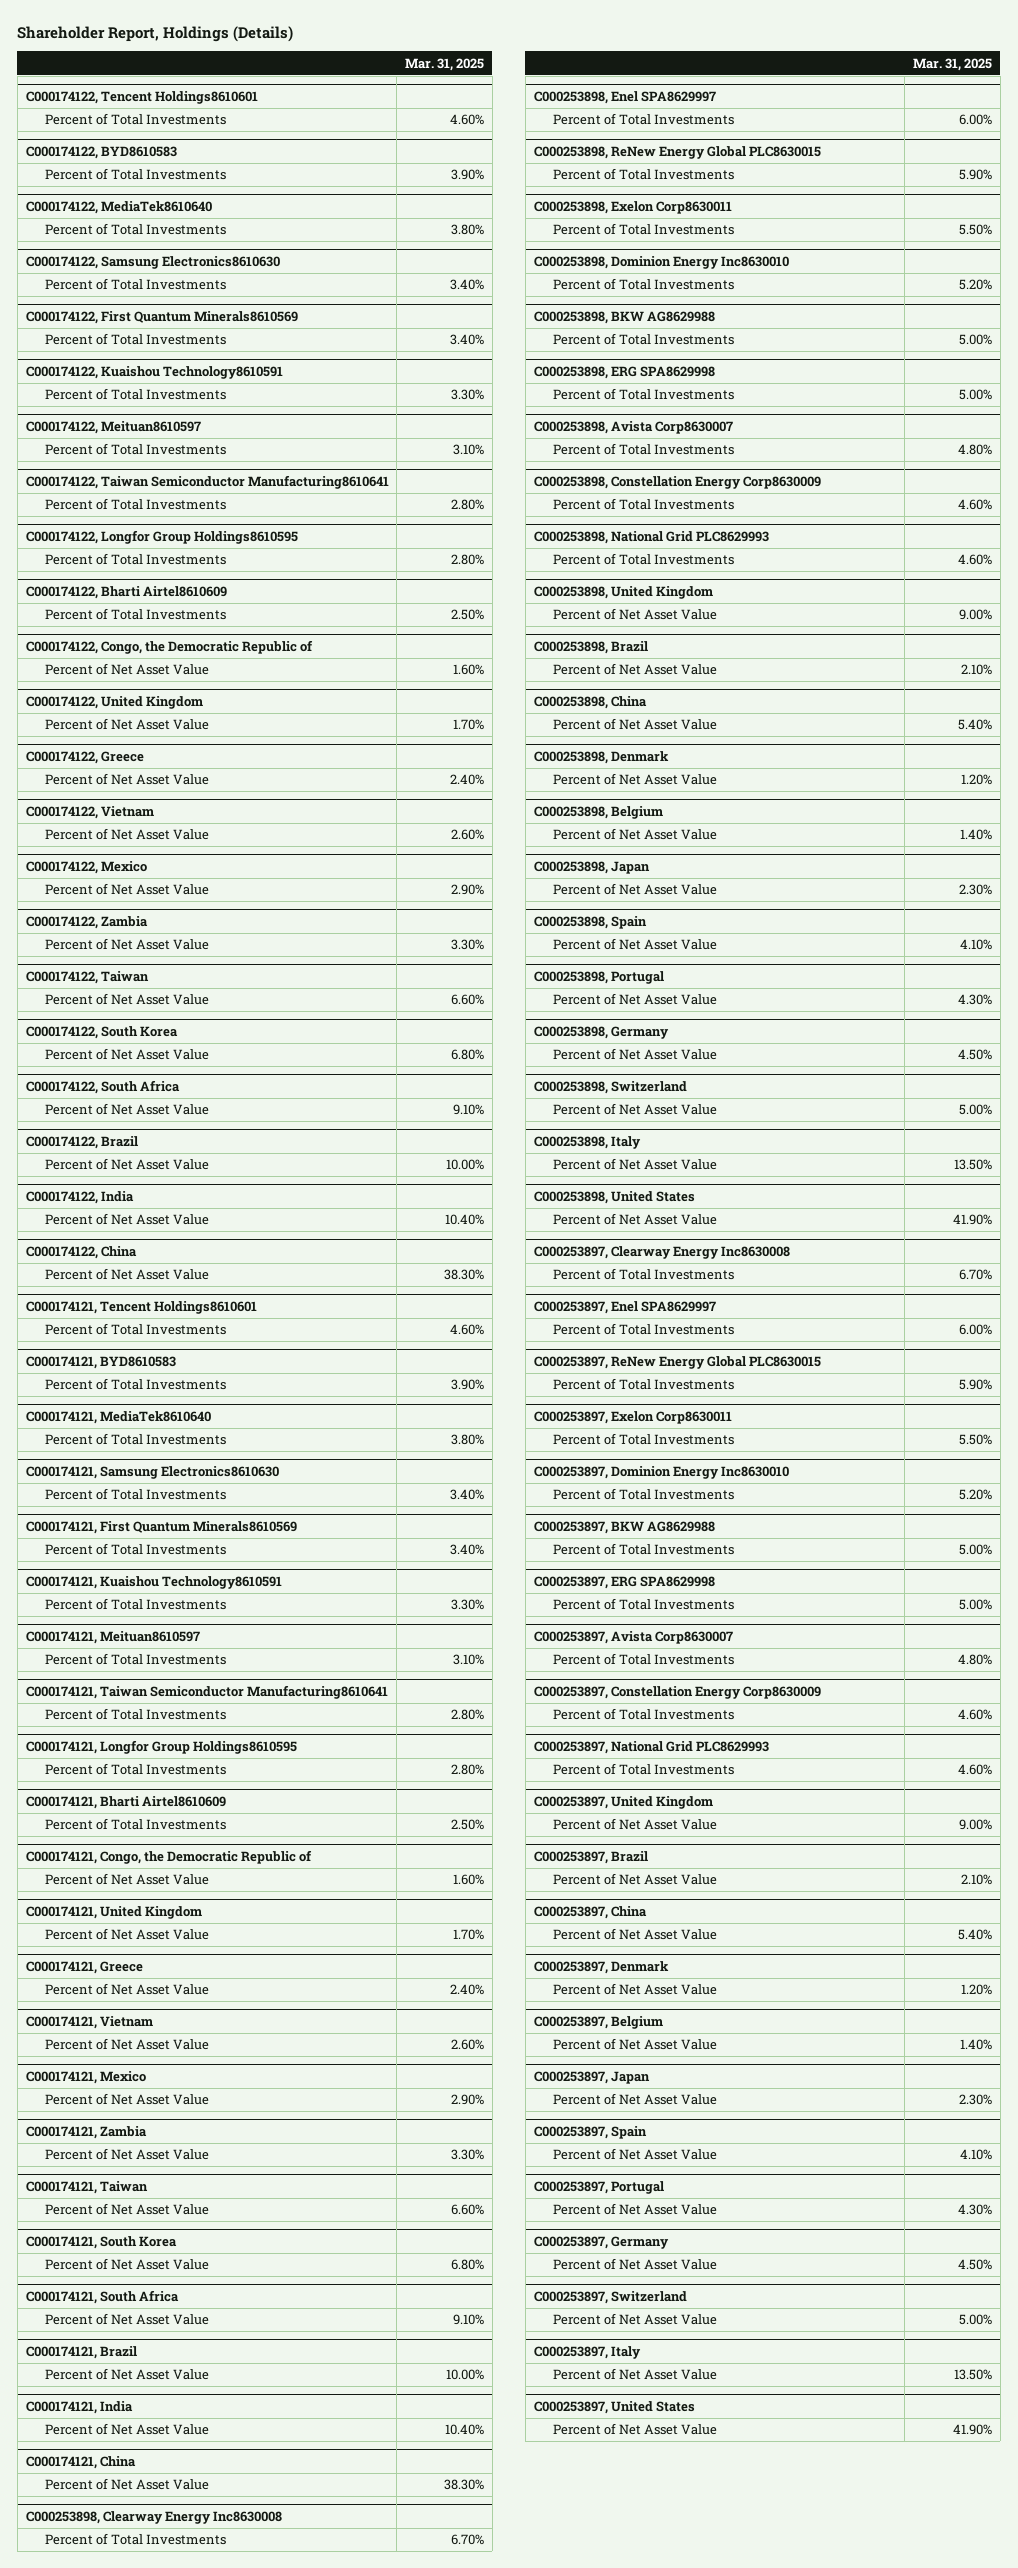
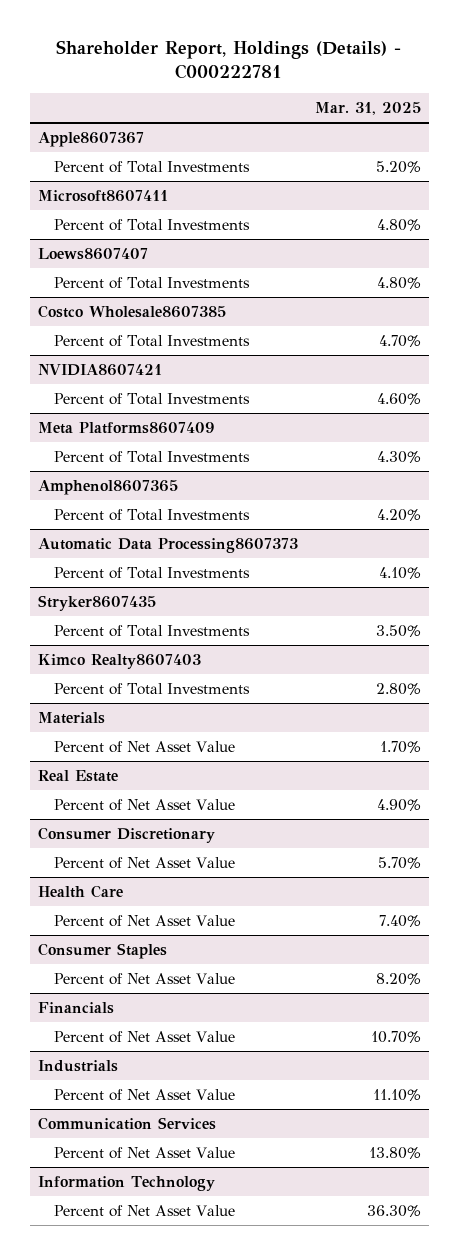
[17,25,294,42] Shareholder Report, Holdings (Details) -> [56,39,402,79] Shareholder Report, Holdings (Details) - C000222781
[25,90,258,104] C000174122, Tencent Holdings8610601 -> none
[44,113,226,126] Percent of Total Investments -> none
[25,145,177,159] C000174122, BYD8610583 -> none
[44,168,226,181] Percent of Total Investments -> none
[25,200,212,214] C000174122, MediaTek8610640 -> none
[44,223,226,236] Percent of Total Investments -> none
[25,255,280,269] C000174122, Samsung Electronics8610630 -> none
[44,278,226,291] Percent of Total Investments -> none
[25,310,298,324] C000174122, First Quantum Minerals8610569 -> none
[44,333,226,346] Percent of Total Investments -> none
[25,365,283,379] C000174122, Kuaishou Technology8610591 -> none
[44,388,226,401] Percent of Total Investments -> none
[25,420,201,434] C000174122, Meituan8610597 -> none
[44,443,226,456] Percent of Total Investments -> none
[25,474,389,489] C000174122, Taiwan Semiconductor Manufacturing8610641 -> none
[44,498,226,511] Percent of Total Investments -> none
[25,529,298,544] C000174122, Longfor Group Holdings8610595 -> none
[44,553,226,566] Percent of Total Investments -> none
[25,585,227,599] C000174122, Bharti Airtel8610609 -> none
[44,608,226,621] Percent of Total Investments -> none
[25,639,313,654] C000174122, Congo, the Democratic Republic of -> none
[44,663,209,676] Percent of Net Asset Value -> none
[25,695,203,709] C000174122, United Kingdom -> none
[44,718,209,731] Percent of Net Asset Value -> none
[25,750,144,764] C000174122, Greece -> none
[44,773,209,786] Percent of Net Asset Value -> none
[25,805,154,819] C000174122, Vietnam -> none
[44,828,209,841] Percent of Net Asset Value -> none
[25,860,147,874] C000174122, Mexico -> none
[44,883,209,896] Percent of Net Asset Value -> none
[25,915,148,929] C000174122, Zambia -> none
[44,938,209,951] Percent of Net Asset Value -> none
[25,970,149,984] C000174122, Taiwan -> none
[44,993,209,1006] Percent of Net Asset Value -> none
[25,1025,178,1039] C000174122, South Korea -> none
[44,1048,209,1061] Percent of Net Asset Value -> none
[25,1079,180,1094] C000174122, South Africa -> none
[44,1103,209,1116] Percent of Net Asset Value -> none
[25,1135,138,1149] C000174122, Brazil -> none
[44,1158,209,1171] Percent of Net Asset Value -> none
[25,1190,134,1204] C000174122, India -> none
[44,1213,209,1226] Percent of Net Asset Value -> none
[25,1245,137,1259] C000174122, China -> none
[44,1268,209,1281] Percent of Net Asset Value -> none
[25,1300,257,1314] C000174121, Tencent Holdings8610601 -> none
[44,1323,226,1336] Percent of Total Investments -> none
[25,1355,176,1369] C000174121, BYD8610583 -> none
[44,1378,226,1391] Percent of Total Investments -> none
[25,1410,211,1424] C000174121, MediaTek8610640 -> none
[44,1433,226,1446] Percent of Total Investments -> none
[25,1465,279,1479] C000174121, Samsung Electronics8610630 -> none
[44,1488,226,1501] Percent of Total Investments -> none
[25,1520,297,1534] C000174121, First Quantum Minerals8610569 -> none
[44,1543,226,1556] Percent of Total Investments -> none
[25,1575,282,1589] C000174121, Kuaishou Technology8610591 -> none
[44,1598,226,1611] Percent of Total Investments -> none
[25,1630,200,1644] C000174121, Meituan8610597 -> none
[44,1653,226,1666] Percent of Total Investments -> none
[25,1684,388,1699] C000174121, Taiwan Semiconductor Manufacturing8610641 -> none
[44,1708,226,1721] Percent of Total Investments -> none
[25,1739,297,1754] C000174121, Longfor Group Holdings8610595 -> none
[44,1763,226,1776] Percent of Total Investments -> none
[25,1795,226,1809] C000174121, Bharti Airtel8610609 -> none
[44,1818,226,1831] Percent of Total Investments -> none
[25,1849,312,1864] C000174121, Congo, the Democratic Republic of -> none
[44,1873,209,1886] Percent of Net Asset Value -> none
[25,1905,202,1919] C000174121, United Kingdom -> none
[44,1928,209,1941] Percent of Net Asset Value -> none
[25,1960,143,1974] C000174121, Greece -> none
[44,1983,209,1996] Percent of Net Asset Value -> none
[25,2015,153,2029] C000174121, Vietnam -> none
[44,2038,209,2051] Percent of Net Asset Value -> none
[25,2070,146,2084] C000174121, Mexico -> none
[44,2093,209,2106] Percent of Net Asset Value -> none
[25,2125,147,2139] C000174121, Zambia -> none
[44,2148,209,2161] Percent of Net Asset Value -> none
[25,2180,148,2194] C000174121, Taiwan -> none
[44,2203,209,2216] Percent of Net Asset Value -> none
[25,2235,177,2249] C000174121, South Korea -> none
[44,2258,209,2271] Percent of Net Asset Value -> none
[25,2289,179,2304] C000174121, South Africa -> none
[44,2313,209,2326] Percent of Net Asset Value -> none
[25,2345,137,2359] C000174121, Brazil -> none
[44,2368,209,2381] Percent of Net Asset Value -> none
[25,2400,133,2414] C000174121, India -> none
[44,2423,209,2436] Percent of Net Asset Value -> none
[25,2455,136,2469] C000174121, China -> none
[44,2478,209,2491] Percent of Net Asset Value -> none
[25,2510,282,2524] C000253898, Clearway Energy Inc8630008 -> none
[44,2533,226,2546] Percent of Total Investments -> none
[533,90,716,104] C000253898, Enel SPA8629997 -> none
[552,113,734,126] Percent of Total Investments -> none
[533,145,821,159] C000253898, ReNew Energy Global PLC8630015 -> none
[552,168,734,181] Percent of Total Investments -> none
[533,200,732,214] C000253898, Exelon Corp8630011 -> none
[552,223,734,236] Percent of Total Investments -> none
[533,255,789,269] C000253898, Dominion Energy Inc8630010 -> none
none -> [38,131,145,147] Apple8607367
[533,310,715,324] C000253898, BKW AG8629988 -> none
[552,333,734,346] Percent of Total Investments -> none
[533,365,715,379] C000253898, ERG SPA8629998 -> none
[552,388,734,401] Percent of Total Investments -> none
[533,420,733,434] C000253898, Avista Corp8630007 -> none
none -> [38,189,169,202] Microsoft8607411
[533,475,821,489] C000253898, Constellation Energy Corp8630009 -> none
[552,498,734,511] Percent of Total Investments -> none
[533,530,769,544] C000253898, National Grid PLC8629993 -> none
[552,553,734,566] Percent of Total Investments -> none
[533,585,713,599] C000253898, United Kingdom -> none
[552,608,717,621] Percent of Net Asset Value -> none
[533,640,648,654] C000253898, Brazil -> none
[552,663,717,676] Percent of Net Asset Value -> none
[533,695,647,709] C000253898, China -> none
[552,718,717,731] Percent of Net Asset Value -> none
[533,750,669,764] C000253898, Denmark -> none
[552,773,717,786] Percent of Net Asset Value -> none
[533,805,663,819] C000253898, Belgium -> none
[552,828,717,841] Percent of Net Asset Value -> none
[533,860,650,874] C000253898, Japan -> none
[552,883,717,896] Percent of Net Asset Value -> none
[533,915,647,929] C000253898, Spain -> none
[552,938,717,951] Percent of Net Asset Value -> none
[533,970,664,984] C000253898, Portugal -> none
[552,993,717,1006] Percent of Net Asset Value -> none
[533,1025,669,1039] C000253898, Germany -> none
[552,1048,717,1061] Percent of Net Asset Value -> none
[533,1080,687,1094] C000253898, Switzerland -> none
[552,1103,717,1116] Percent of Net Asset Value -> none
[533,1135,641,1149] C000253898, Italy -> none
[552,1158,717,1171] Percent of Net Asset Value -> none
[533,1190,695,1204] C000253898, United States -> none
[552,1213,717,1226] Percent of Net Asset Value -> none
[533,1245,790,1259] C000253897, Clearway Energy Inc8630008 -> none
[552,1268,734,1281] Percent of Total Investments -> none
[533,1300,716,1314] C000253897, Enel SPA8629997 -> none
[552,1323,734,1336] Percent of Total Investments -> none
[533,1355,821,1369] C000253897, ReNew Energy Global PLC8630015 -> none
[552,1378,734,1391] Percent of Total Investments -> none
[533,1410,732,1424] C000253897, Exelon Corp8630011 -> none
[552,1433,734,1446] Percent of Total Investments -> none
[533,1465,789,1479] C000253897, Dominion Energy Inc8630010 -> none
[552,1488,734,1501] Percent of Total Investments -> none
[533,1520,715,1534] C000253897, BKW AG8629988 -> none
[552,1543,734,1556] Percent of Total Investments -> none
[533,1575,715,1589] C000253897, ERG SPA8629998 -> none
[552,1598,734,1611] Percent of Total Investments -> none
[533,1630,733,1644] C000253897, Avista Corp8630007 -> none
none -> [38,247,149,260] Loews8607407
[533,1685,821,1699] C000253897, Constellation Energy Corp8630009 -> none
[533,1740,769,1754] C000253897, National Grid PLC8629993 -> none
none -> [38,304,227,318] Costco Wholesale8607385
[958,1709,993,1721] 4.60% -> [378,334,421,347] 4.70%
none -> [38,363,163,376] NVIDIA8607421
[533,1795,713,1809] C000253897, United Kingdom -> none
[533,1850,648,1864] C000253897, Brazil -> none
[533,1905,647,1919] C000253897, China -> none
[533,1960,669,1974] C000253897, Denmark -> none
[533,2015,663,2029] C000253897, Belgium -> none
[533,2070,650,2084] C000253897, Japan -> none
[533,2125,647,2139] C000253897, Spain -> none
[533,2180,664,2194] C000253897, Portugal -> none
[533,2235,669,2249] C000253897, Germany -> none
[533,2290,687,2304] C000253897, Switzerland -> none
[552,2313,717,2326] Percent of Net Asset Value -> none
[533,2345,641,2359] C000253897, Italy -> none
[552,2368,717,2381] Percent of Net Asset Value -> none
[533,2400,695,2414] C000253897, United States -> none
[552,2423,717,2436] Percent of Net Asset Value -> none
none -> [38,421,215,434] Meta Platforms8607409
none -> [53,450,250,463] Percent of Total Investments
none -> [38,479,179,495] Amphenol8607365
none -> [53,508,250,521] Percent of Total Investments
none -> [38,537,299,553] Automatic Data Processing8607373
none -> [53,566,250,579] Percent of Total Investments
none -> [38,594,157,611] Stryker8607435
none -> [53,624,250,637] Percent of Total Investments
none -> [38,653,202,669] Kimco Realty8607403
none -> [53,682,250,695] Percent of Total Investments
none -> [38,711,106,724] Materials
[959,1819,993,1831] 9.00% -> [379,740,421,753] 1.70%
none -> [38,769,119,782] Real Estate
[961,1874,993,1886] 2.10% -> [376,798,421,811] 4.90%
none -> [38,826,216,843] Consumer Discretionary
[958,1929,993,1941] 5.40% -> [377,856,421,869] 5.70%
none -> [38,884,124,898] Health Care
[961,1984,993,1996] 1.20% -> [378,914,421,927] 7.40%
none -> [38,942,168,959] Consumer Staples
[960,2039,993,2051] 1.40% -> [375,972,421,985] 8.20%
none -> [38,1001,115,1014] Financials
[959,2094,993,2106] 2.30% -> [370,1030,421,1043] 10.70%
none -> [38,1059,119,1072] Industrials
[960,2149,993,2161] 4.10% -> [372,1088,421,1101] 11.10%
none -> [38,1116,217,1130] Communication Services
[958,2204,993,2216] 4.30% -> [368,1146,421,1159] 13.80%
none -> [38,1175,216,1191] Information Technology
[958,2259,993,2271] 4.50% -> [366,1204,421,1217] 36.30%

